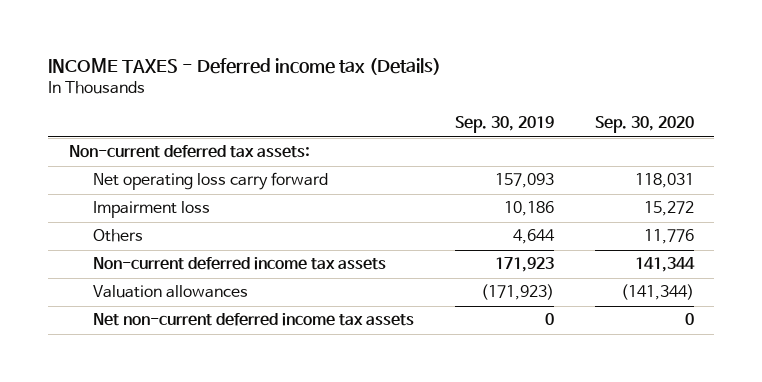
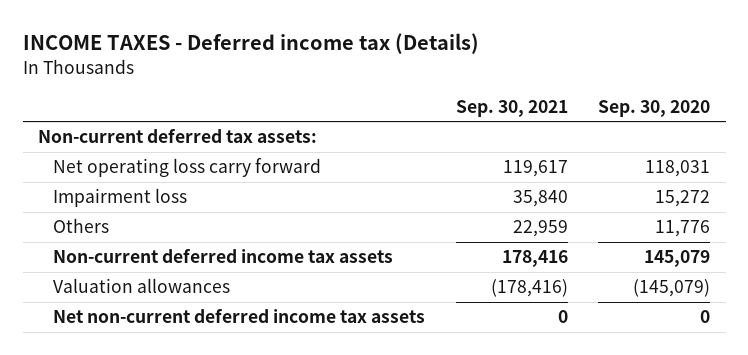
[454,116,554,134] Sep. 30, 2019 -> none
none -> [455,99,568,117] Sep. 30, 2021
[634,257,695,273] 141,344 -> [644,250,711,268] 145,079
[620,284,694,301] (141,344) -> [633,279,711,298] (145,079)

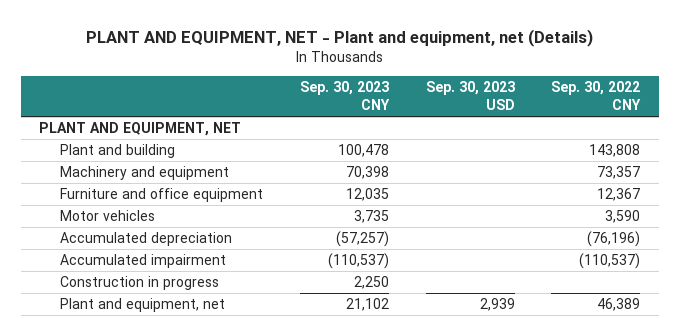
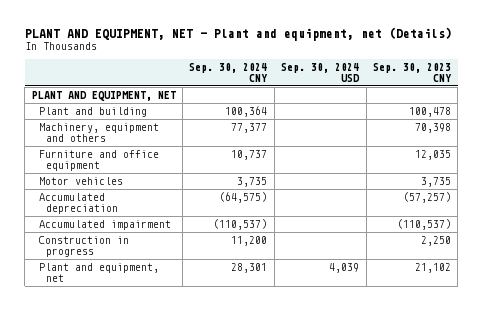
[425,81,515,111] Sep. 30, 2023 USD -> none
[551,81,642,111] Sep. 30, 2022 CNY -> none
none -> [189,62,269,82] Sep. 30, 2024 CNY
none -> [281,62,361,82] Sep. 30, 2024 USD
[59,165,229,180] Machinery and equipment -> [39,122,160,143] Machinery, equipment and others

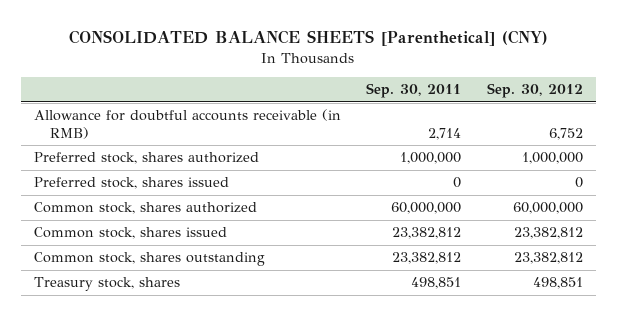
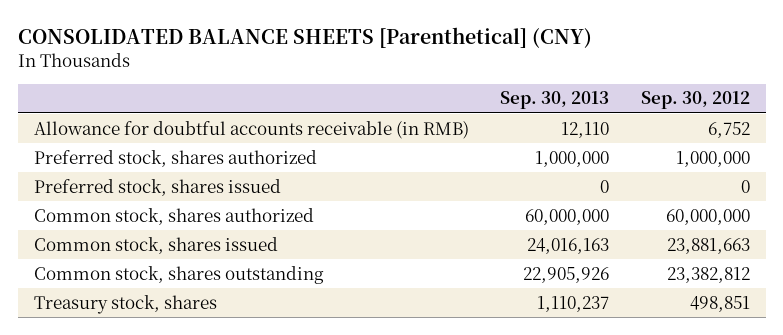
[366,83,462,99] Sep. 30, 2011 -> none
none -> [500,91,610,110] Sep. 30, 2013
[514,227,584,240] 23,382,812 -> [666,237,750,254] 23,881,663

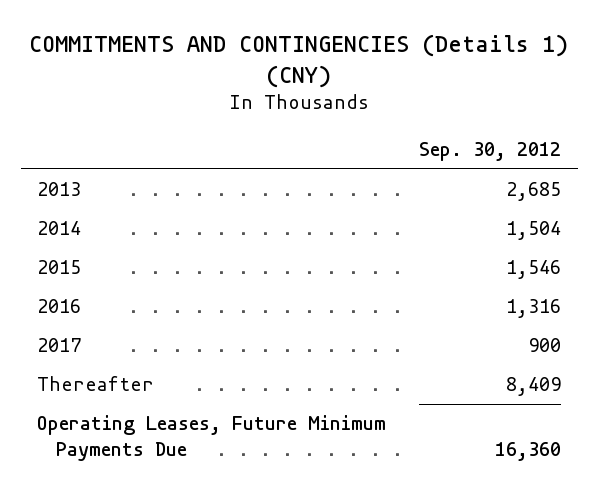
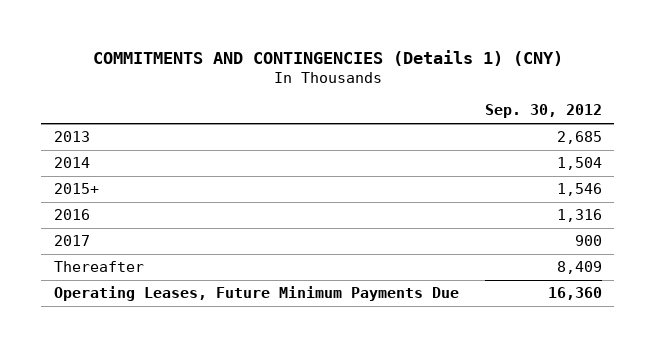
[37,260,82,275] 2015 -> [54,183,100,195] 2015+

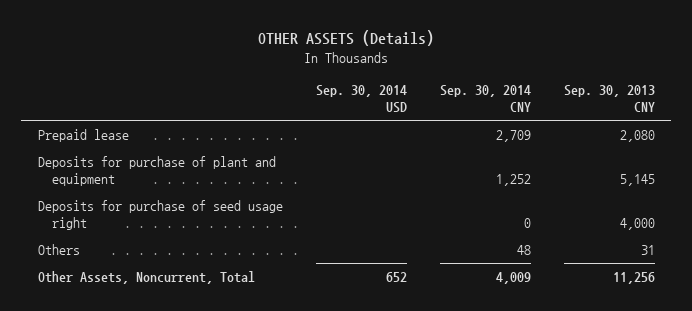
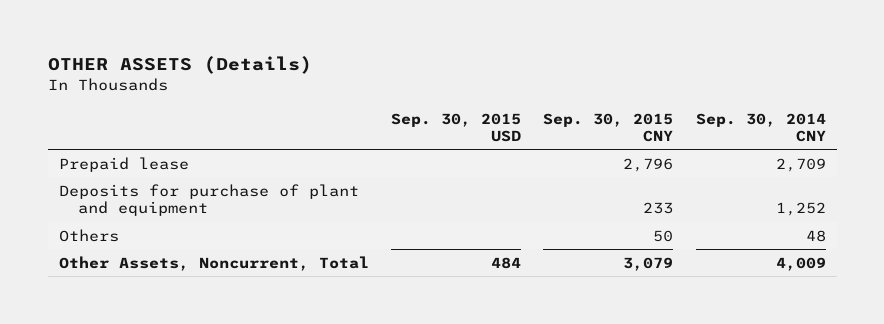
[315,84,407,114] Sep. 30, 2014 USD -> none
[563,84,655,113] Sep. 30, 2013 CNY -> none
none -> [391,112,522,143] Sep. 30, 2015 USD
none -> [543,112,674,143] Sep. 30, 2015 CNY
[37,199,283,231] Deposits for purchase of seed usage right -> none

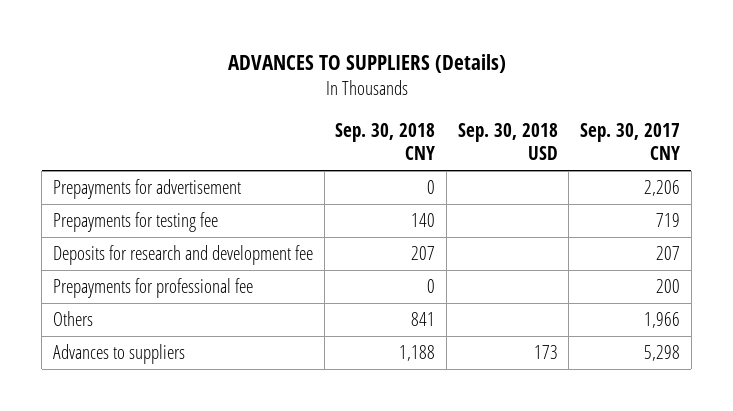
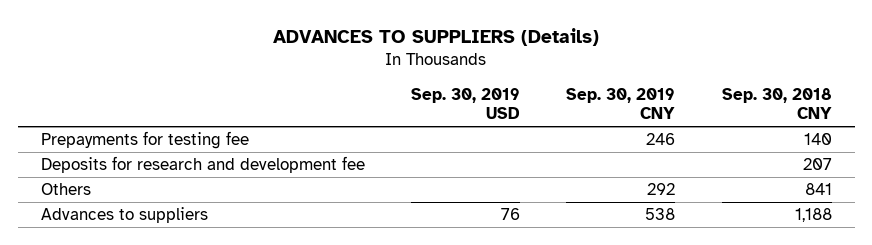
[457,122,558,161] Sep. 30, 2018 USD -> none
[580,122,681,161] Sep. 30, 2017 CNY -> none
none -> [411,87,521,120] Sep. 30, 2019 USD
none -> [566,87,676,120] Sep. 30, 2019 CNY
[52,179,241,200] Prepayments for advertisement -> none
[52,278,253,299] Prepayments for professional fee -> none

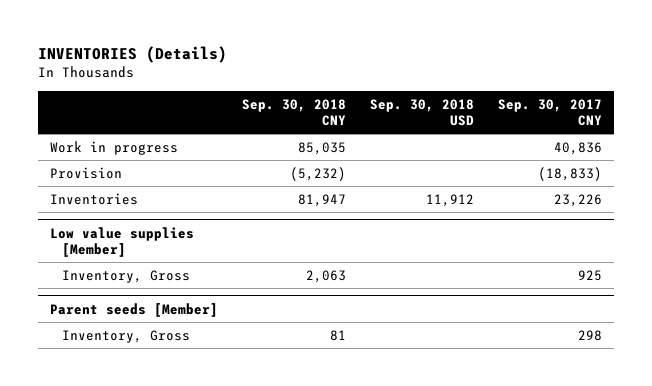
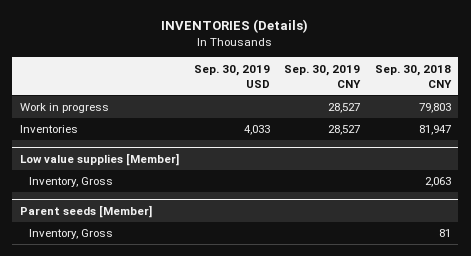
[370,98,475,126] Sep. 30, 2018 USD -> none
[497,98,602,126] Sep. 30, 2017 CNY -> none
none -> [193,64,270,88] Sep. 30, 2019 USD
none -> [284,64,362,88] Sep. 30, 2019 CNY
[50,166,123,179] Provision -> none
[298,141,347,155] 85,035 -> [419,103,452,114] 79,803

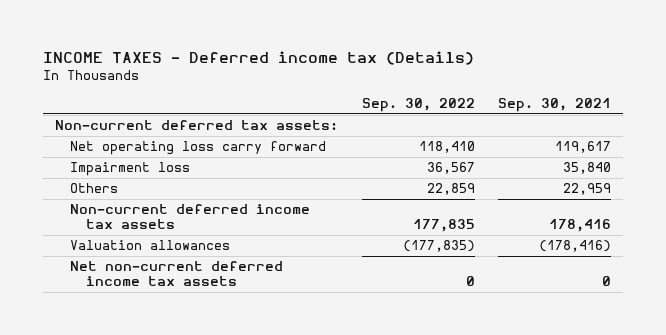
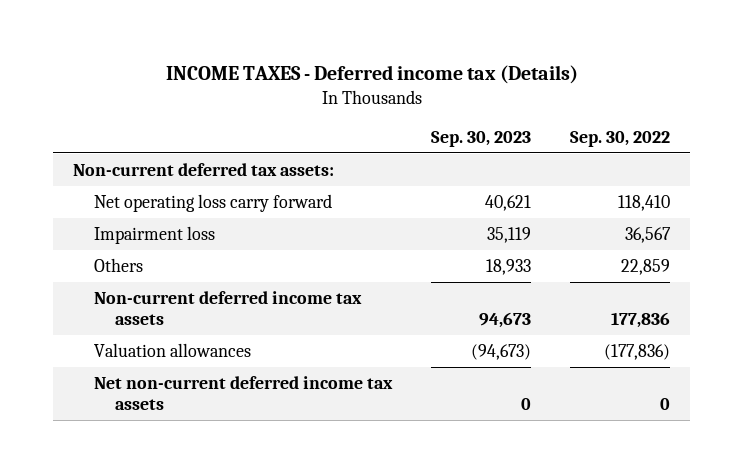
[498,98,612,113] Sep. 30, 2021 -> none
none -> [431,130,532,147] Sep. 30, 2023
[412,219,475,233] 177,835 -> [611,312,671,329] 177,836
[402,240,475,253] (177,835) -> [604,343,671,360] (177,836)

